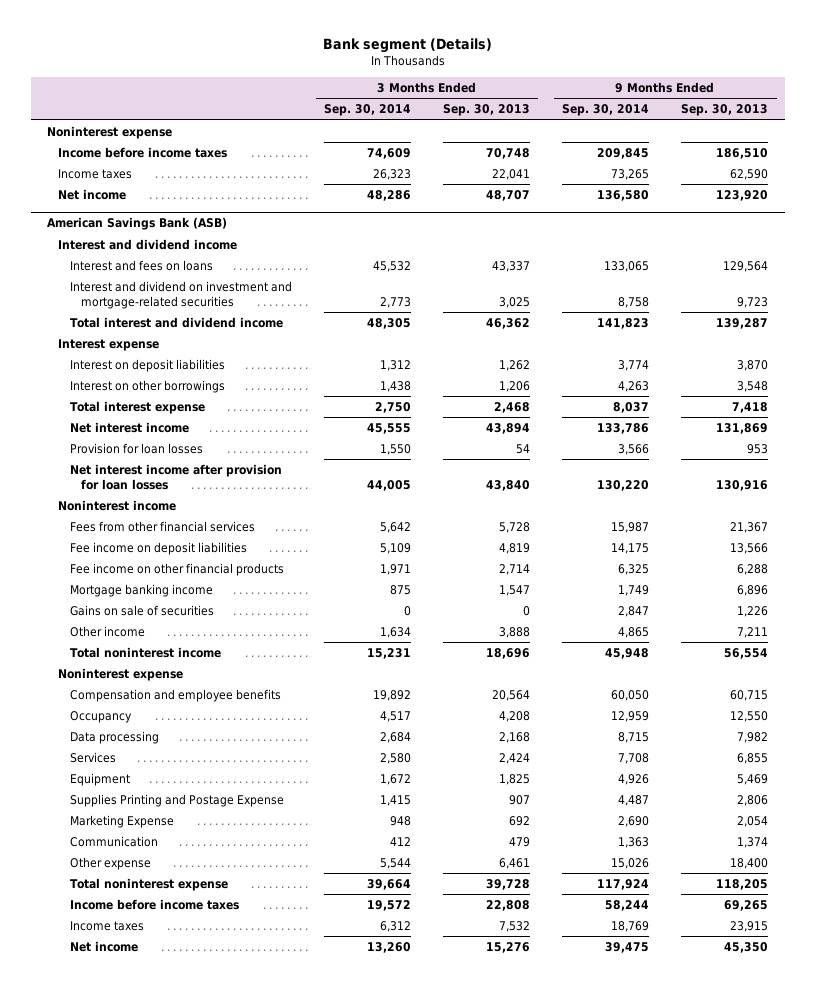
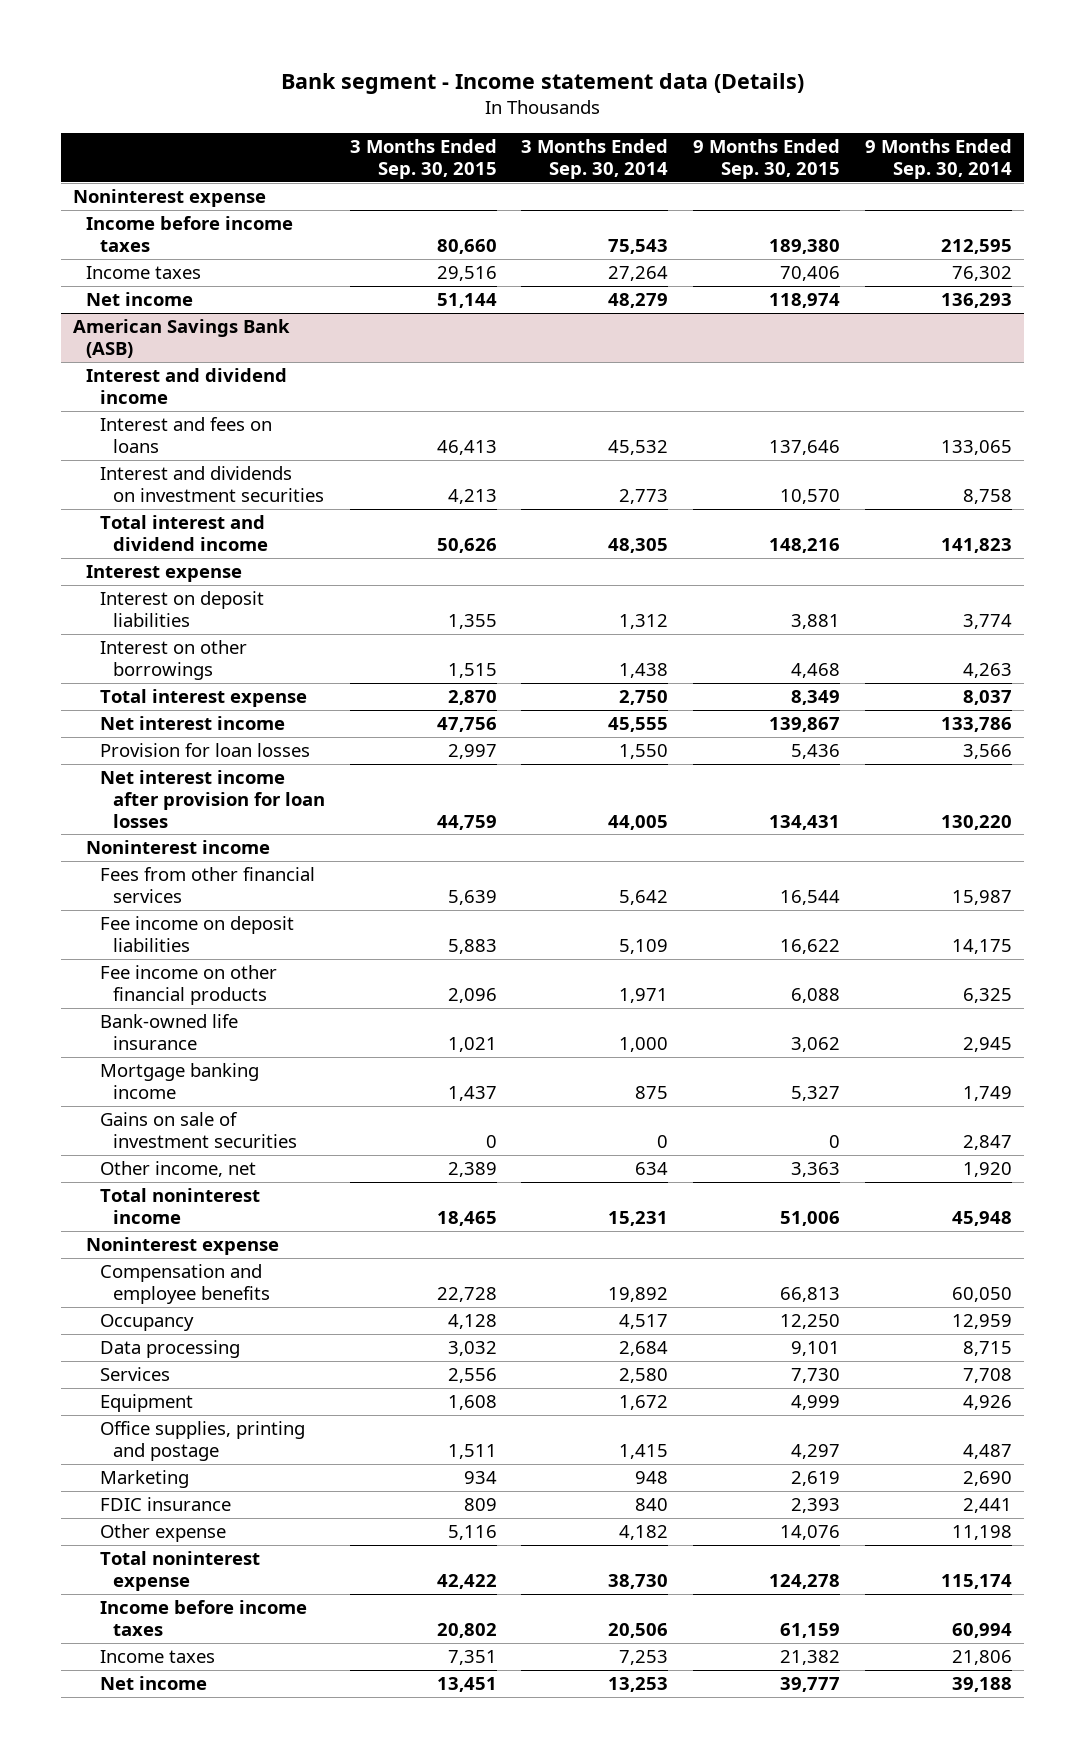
[322,38,492,54] Bank segment (Details) -> [280,73,804,95] Bank segment - Income statement data (Details)
[443,104,531,117] Sep. 30, 2013 -> none
[681,104,769,117] Sep. 30, 2013 -> none
none -> [349,138,497,179] 3 Months Ended Sep. 30, 2015
none -> [693,138,841,179] 9 Months Ended Sep. 30, 2015
[366,147,411,159] 74,609 -> [608,238,669,254] 75,543
[597,147,650,159] 209,845 -> [941,238,1013,254] 212,595
[372,168,411,180] 26,323 -> [608,265,669,281] 27,264
[611,168,650,180] 73,265 -> [952,265,1013,281] 76,302
[366,189,411,201] 48,286 -> [608,292,669,308] 48,279
[597,189,650,201] 136,580 -> [941,292,1013,308] 136,293
[69,280,292,309] Interest and dividend on investment and mortgage-related securities -> [99,465,324,502] Interest and dividends on investment securities
none -> [99,1013,238,1050] Bank-owned life insurance
[69,604,214,616] Gains on sale of securities -> [99,1111,297,1148] Gains on sale of investment securities
[69,625,145,637] Other income -> [99,1160,256,1177] Other income, net
[379,626,411,638] 1,634 -> [635,1161,669,1175] 634
[618,626,650,638] 4,865 -> [963,1161,1013,1177] 1,920
[69,835,158,847] Communication -> none
[69,793,284,807] Supplies Printing and Postage Expense -> [99,1420,305,1461] Office supplies, printing and postage
[69,814,174,828] Marketing Expense -> [99,1469,189,1488] Marketing
none -> [99,1496,231,1511] FDIC insurance
[379,857,411,869] 5,544 -> [619,1524,669,1540] 4,182
[611,857,650,869] 15,026 -> [952,1524,1013,1540] 11,198
[366,878,411,890] 39,664 -> [608,1573,669,1589] 38,730
[597,878,650,890] 117,924 -> [941,1573,1013,1589] 115,174
[366,899,411,911] 19,572 -> [608,1622,669,1638] 20,506
[605,899,650,911] 58,244 -> [952,1622,1013,1638] 60,994
[379,920,411,932] 6,312 -> [619,1649,669,1665] 7,253
[611,920,650,932] 18,769 -> [952,1649,1013,1665] 21,806
[366,941,411,953] 13,260 -> [608,1676,669,1692] 13,253
[605,941,650,953] 39,475 -> [952,1676,1013,1692] 39,188

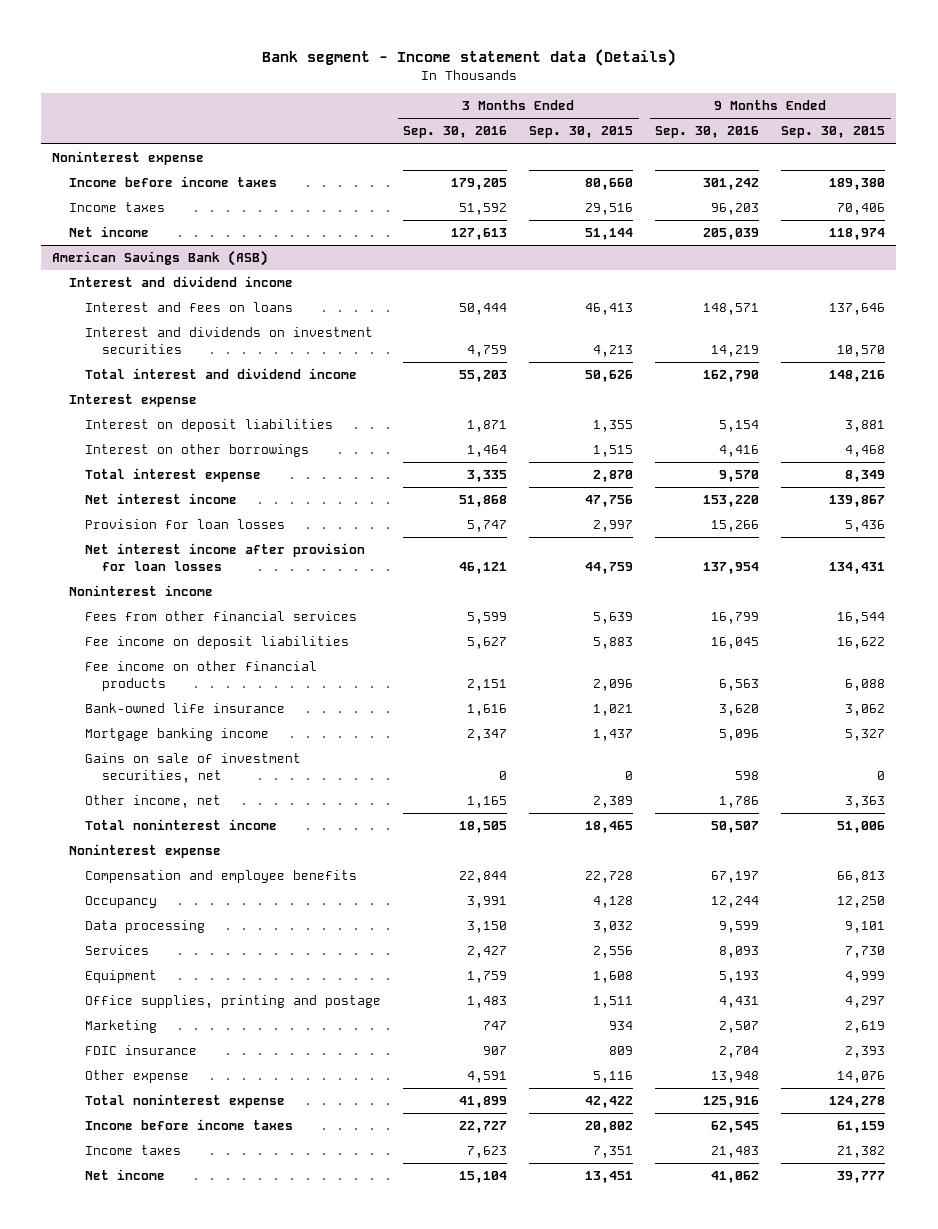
[521,138,669,179] 3 Months Ended Sep. 30, 2014 -> none
[865,138,1013,179] 9 Months Ended Sep. 30, 2014 -> none
none -> [403,126,508,139] Sep. 30, 2016
none -> [655,126,760,139] Sep. 30, 2016
[99,1111,297,1148] Gains on sale of investment securities -> [85,753,302,783] Gains on sale of investment securities, net

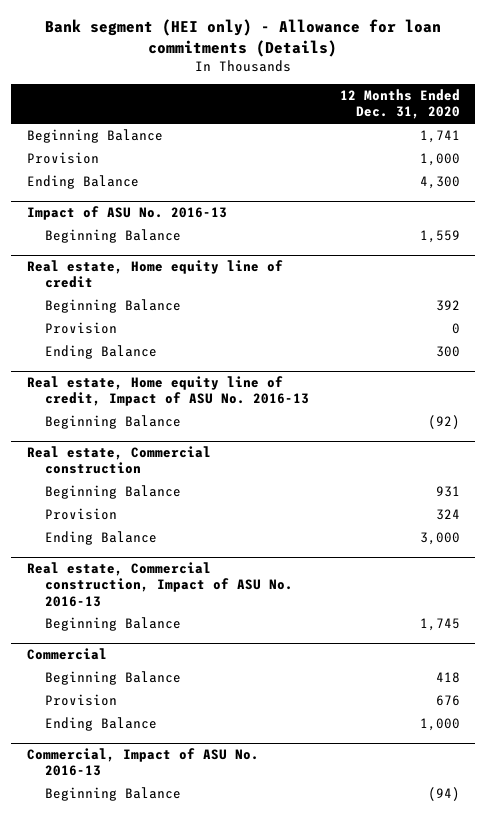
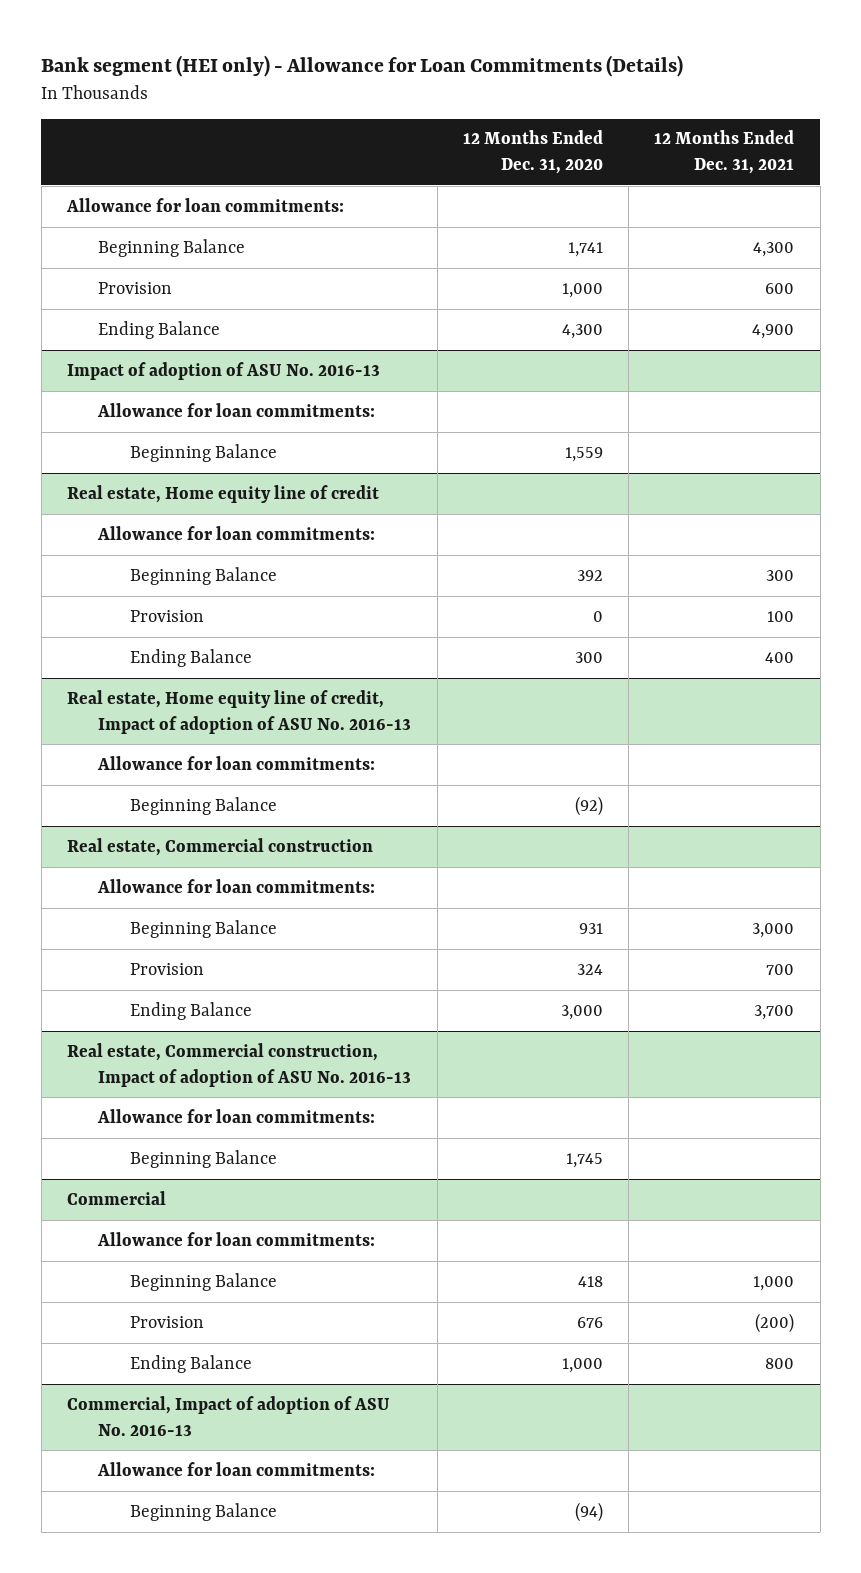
[45,18,442,57] Bank segment (HEI only) - Allowance for loan commitments (Details) -> [41,54,684,77] Bank segment (HEI only) - Allowance for Loan Commitments (Details)
none -> [654,130,795,175] 12 Months Ended Dec. 31, 2021
none -> [65,197,344,212] Allowance for loan commitments:
[26,206,227,221] Impact of ASU No. 2016-13 -> [66,361,380,380] Impact of adoption of ASU No. 2016-13
none -> [97,402,376,417] Allowance for loan commitments:
none -> [97,525,376,540] Allowance for loan commitments:
[26,376,309,407] Real estate, Home equity line of credit, Impact of ASU No. 2016-13 -> [66,689,412,734] Real estate, Home equity line of credit, Impact of adoption of ASU No. 2016-13
none -> [97,755,376,770] Allowance for loan commitments:
none -> [97,878,376,893] Allowance for loan commitments:
[26,562,293,607] Real estate, Commercial construction, Impact of ASU No. 2016-13 -> [66,1042,412,1087] Real estate, Commercial construction, Impact of adoption of ASU No. 2016-13
none -> [97,1108,376,1123] Allowance for loan commitments:
none -> [97,1231,376,1246] Allowance for loan commitments:
[26,748,259,777] Commercial, Impact of ASU No. 2016-13 -> [66,1395,390,1436] Commercial, Impact of adoption of ASU No. 2016-13
none -> [97,1461,376,1476] Allowance for loan commitments:

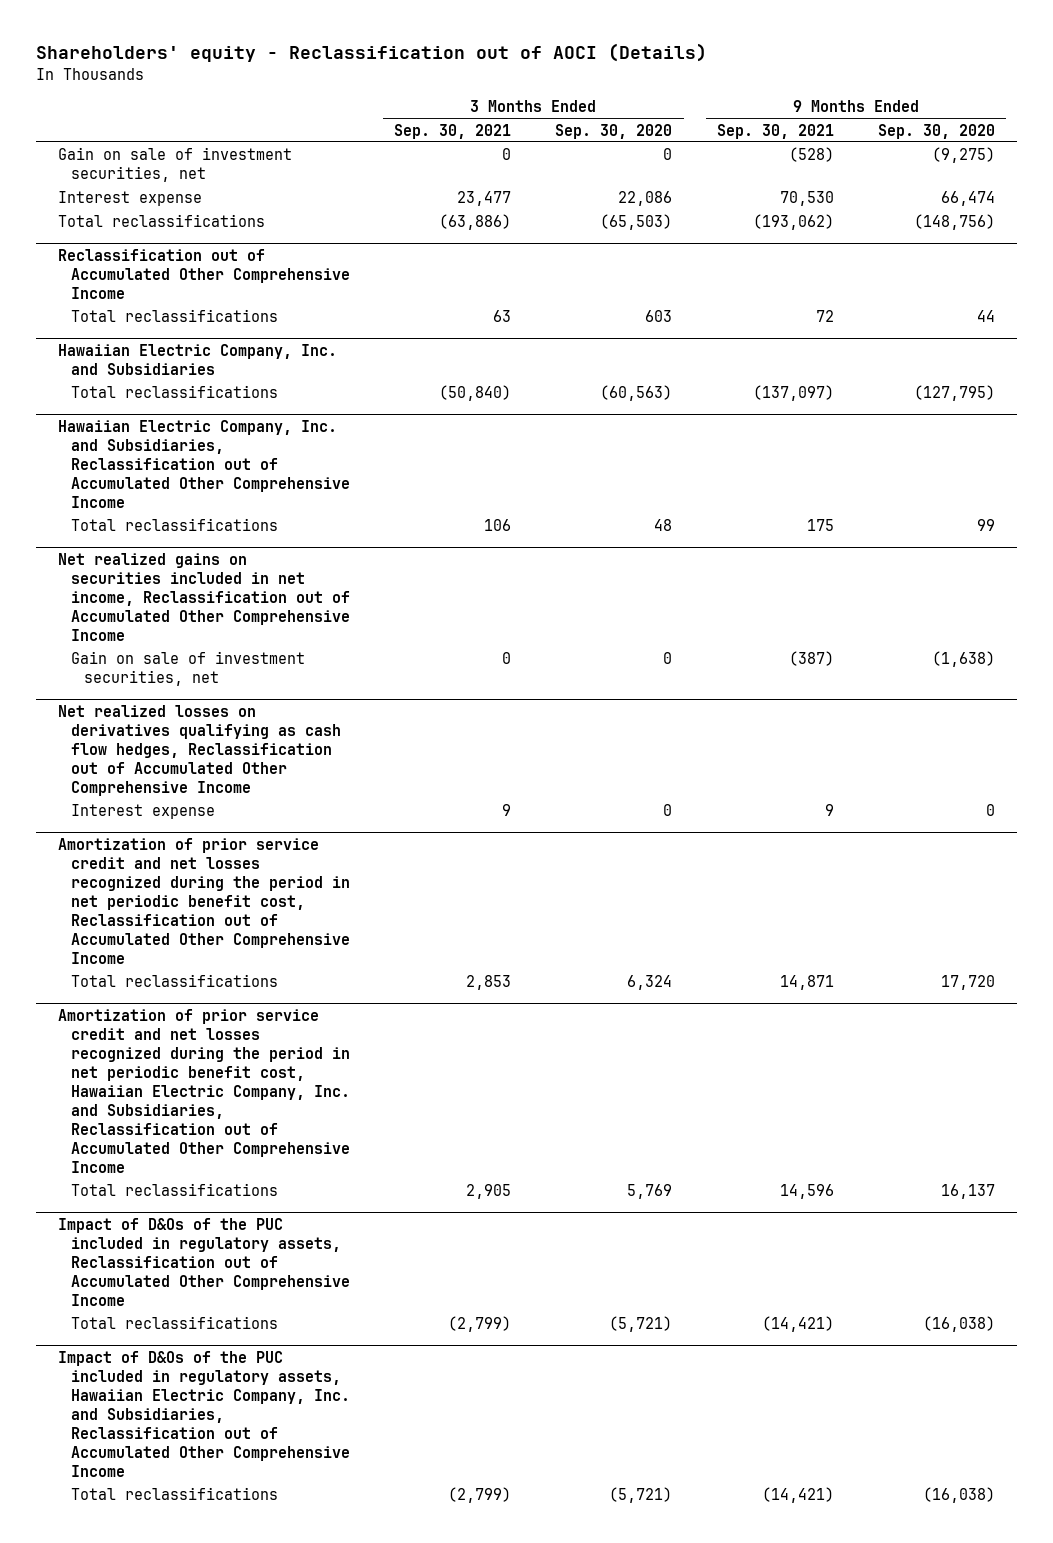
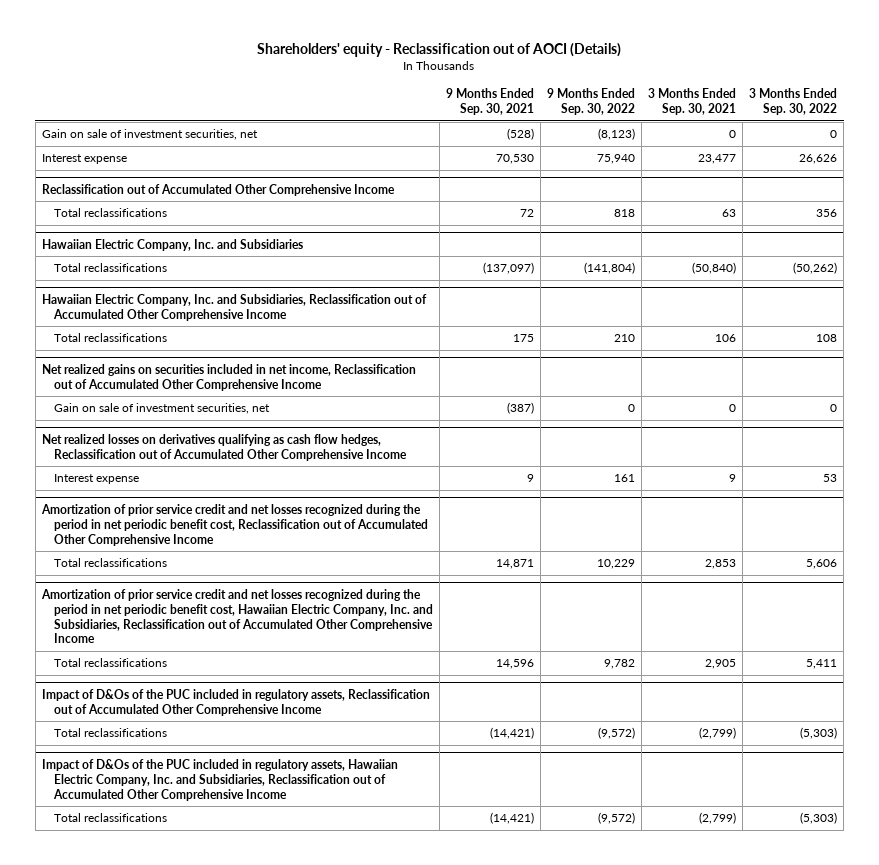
[555,123,673,139] Sep. 30, 2020 -> none
[878,123,996,139] Sep. 30, 2020 -> none
none -> [547,88,636,116] 9 Months Ended Sep. 30, 2022
none -> [749,88,838,116] 3 Months Ended Sep. 30, 2022
[57,214,265,228] Total reclassifications -> none

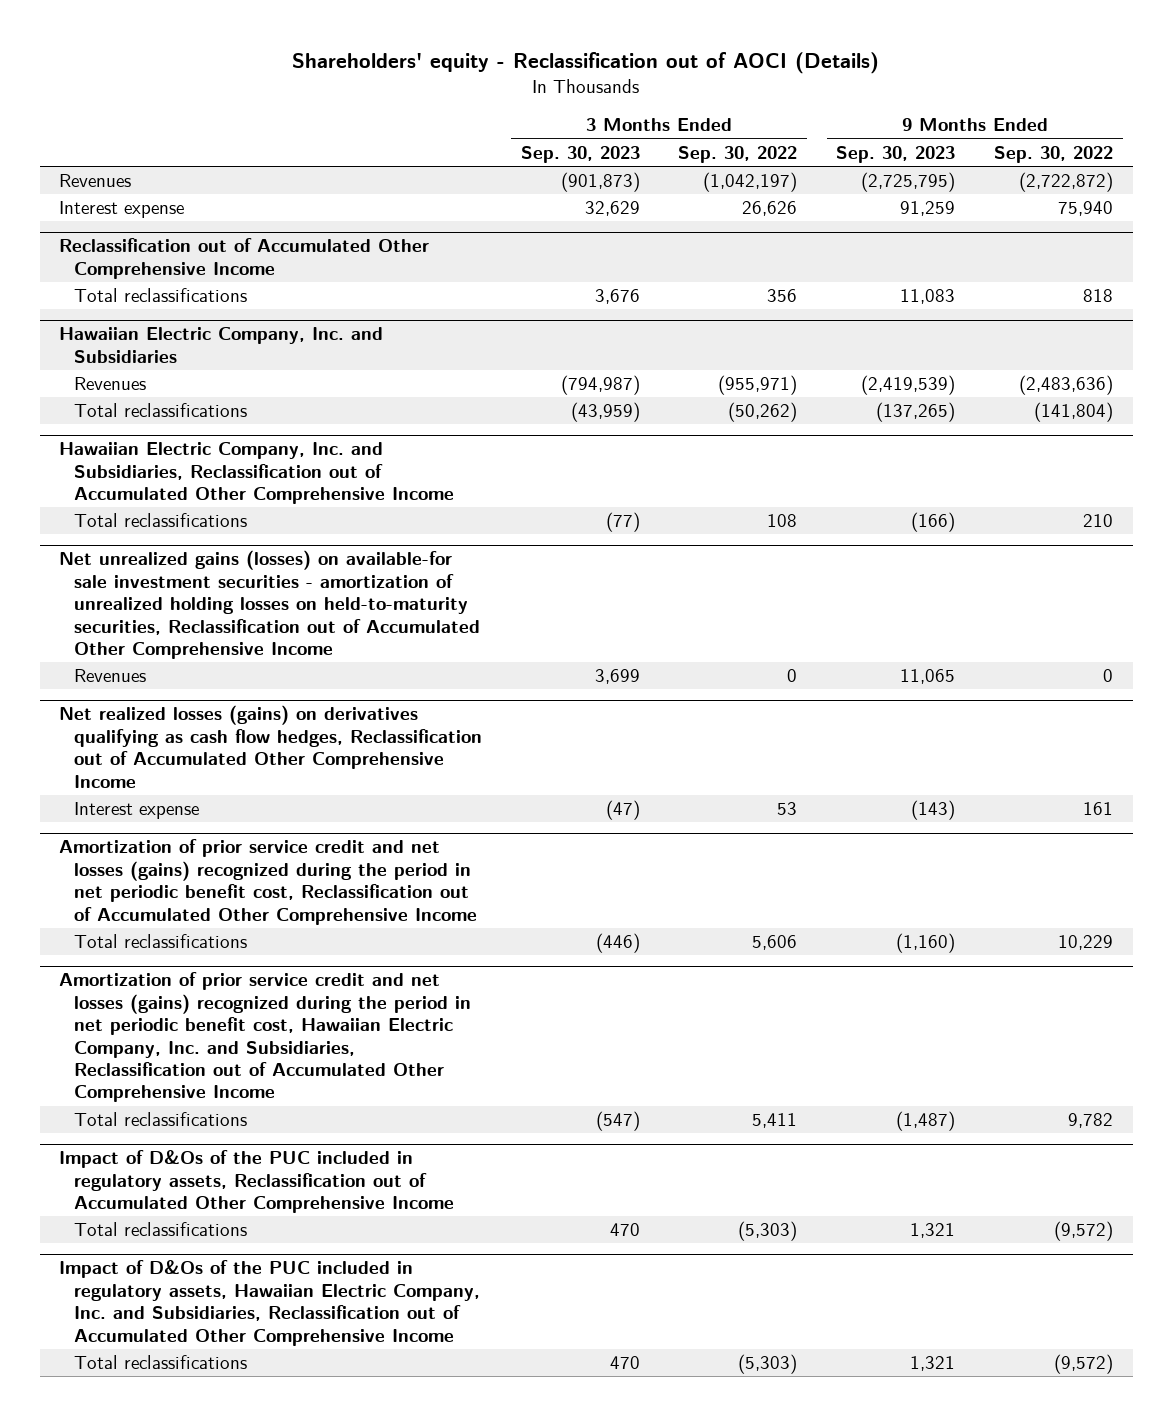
[446,88,535,116] 9 Months Ended Sep. 30, 2021 -> none
[648,88,737,116] 3 Months Ended Sep. 30, 2021 -> none
none -> [520,145,640,163] Sep. 30, 2023
none -> [836,145,956,163] Sep. 30, 2023
[41,129,258,141] Gain on sale of investment securities, net -> none
none -> [59,174,132,188] Revenues
none -> [73,377,146,391] Revenues
[41,363,416,391] Net realized gains on securities included in net income, Reclassification out of Accumulated Other Comprehensive Income -> none
[54,403,271,415] Gain on sale of investment securities, net -> none
none -> [59,550,480,659] Net unrealized gains (losses) on available-for sale investment securities - amortization of unrealized holding losses on held-to-maturity securities, Reclassification out of Accumulated Other Comprehensive Income
none -> [73,669,146,683] Revenues
[41,433,408,461] Net realized losses on derivatives qualifying as cash flow hedges, Reclassification out of Accumulated Other Comprehensive Income -> [59,705,482,788] Net realized losses (gains) on derivatives qualifying as cash flow hedges, Reclassification out of Accumulated Other Comprehensive Income
[40,503,429,546] Amortization of prior service credit and net losses recognized during the period in net periodic benefit cost, Reclassification out of Accumulated Other Comprehensive Income -> [59,839,477,925] Amortization of prior service credit and net losses (gains) recognized during the period in net periodic benefit cost, Reclassification out of Accumulated Other Comprehensive Income
[40,588,434,644] Amortization of prior service credit and net losses recognized during the period in net periodic benefit cost, Hawaiian Electric Company, Inc. and Subsidiaries, Reclassification out of Accumulated Other Comprehensive Income -> [59,972,471,1103] Amortization of prior service credit and net losses (gains) recognized during the period in net periodic benefit cost, Hawaiian Electric Company, Inc. and Subsidiaries, Reclassification out of Accumulated Other Comprehensive Income

